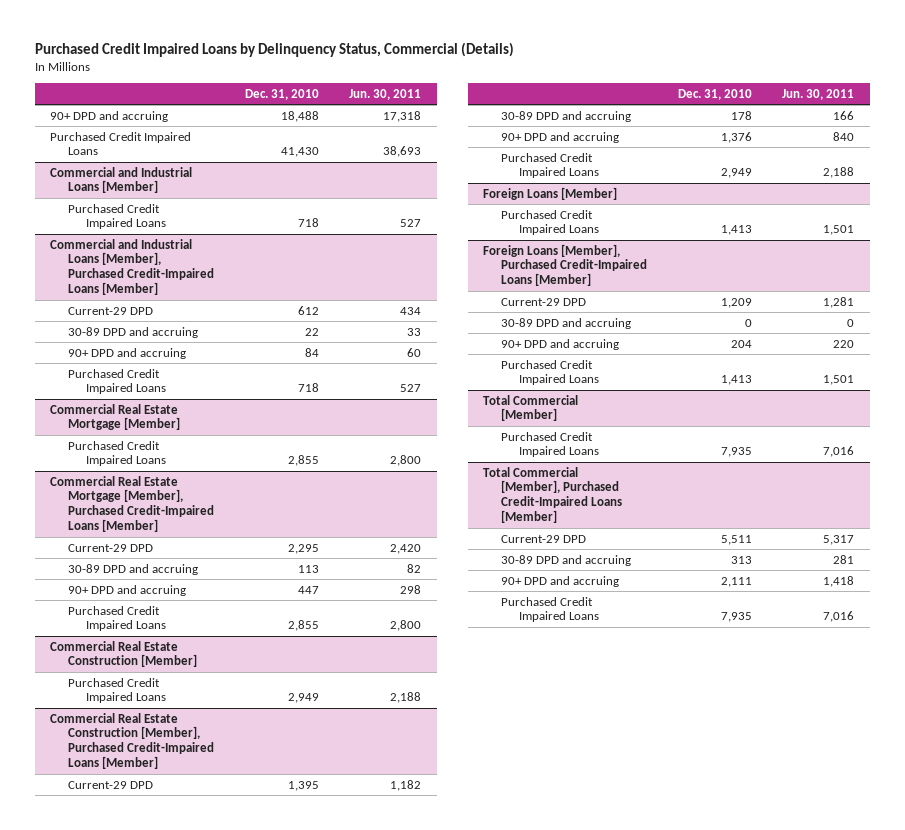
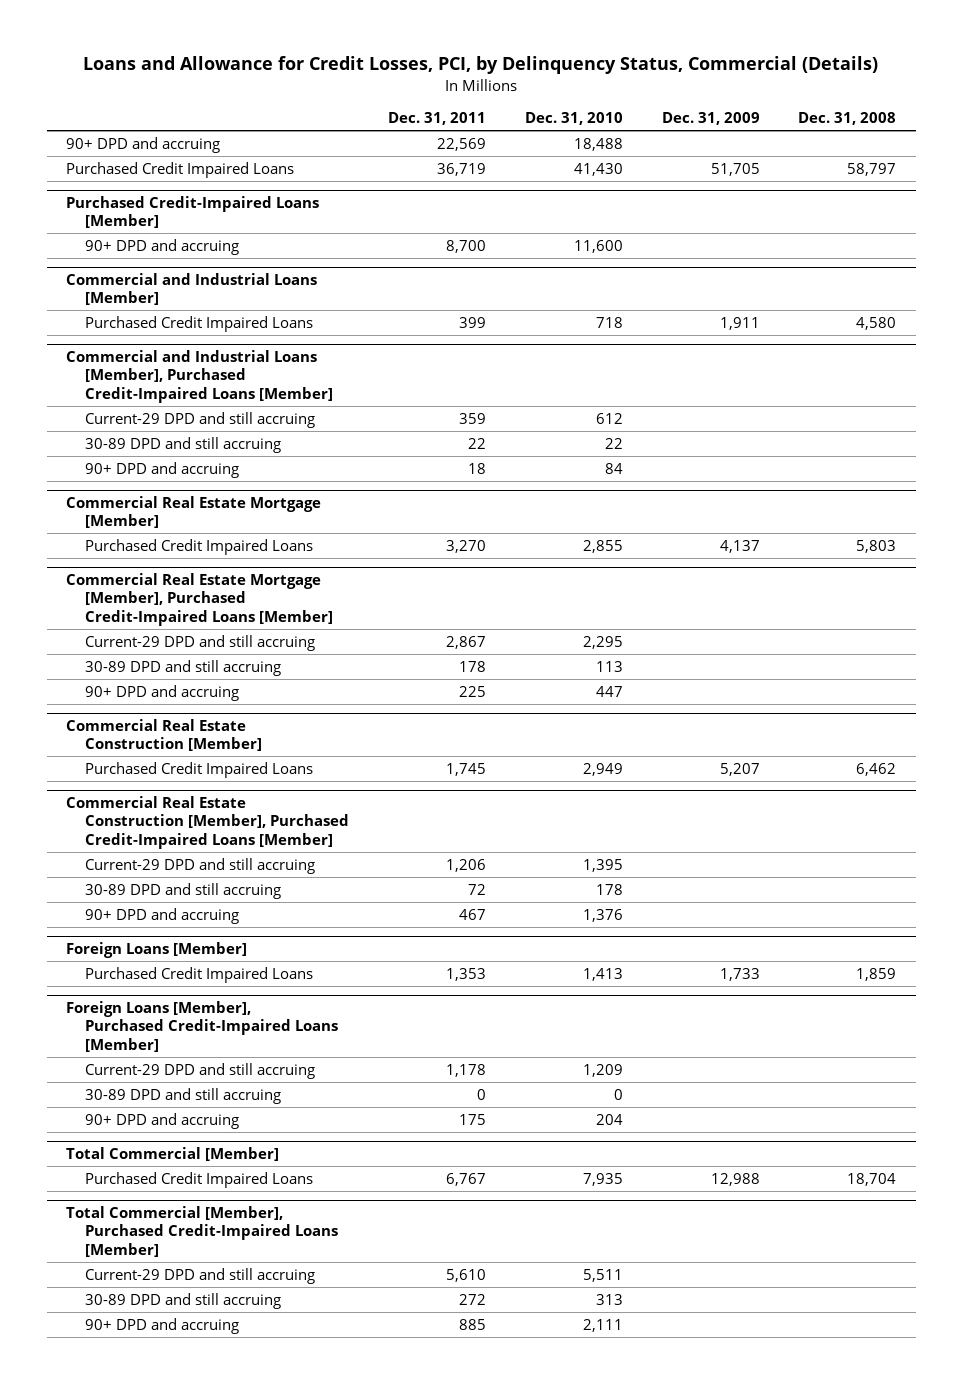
[34,42,514,58] Purchased Credit Impaired Loans by Delinquency Status, Commercial (Details) -> [83,56,879,75] Loans and Allowance for Credit Losses, PCI, by Delinquency Status, Commercial (Details)
[349,88,422,100] Jun. 30, 2011 -> none
none -> [388,112,487,126] Dec. 31, 2011
none -> [661,112,760,126] Dec. 31, 2009
none -> [798,112,897,126] Dec. 31, 2008
none -> [66,195,320,229] Purchased Credit-Impaired Loans [Member]
none -> [85,238,240,255] 90+ DPD and accruing
[67,306,153,315] Current-29 DPD -> [85,411,316,428] Current-29 DPD and still accruing
[67,326,198,338] 30-89 DPD and accruing -> [85,436,282,453] 30-89 DPD and still accruing
[67,368,166,395] Purchased Credit Impaired Loans -> none
[67,543,153,552] Current-29 DPD -> [85,634,316,651] Current-29 DPD and still accruing
[67,563,198,575] 30-89 DPD and accruing -> [85,659,282,676] 30-89 DPD and still accruing
[67,605,166,632] Purchased Credit Impaired Loans -> none
[67,780,153,789] Current-29 DPD -> [85,857,316,874] Current-29 DPD and still accruing
[500,110,631,122] 30-89 DPD and accruing -> [85,882,282,899] 30-89 DPD and still accruing
[500,152,599,179] Purchased Credit Impaired Loans -> none
[500,297,586,306] Current-29 DPD -> [85,1062,316,1079] Current-29 DPD and still accruing
[500,317,631,329] 30-89 DPD and accruing -> [85,1087,282,1104] 30-89 DPD and still accruing
[500,359,599,386] Purchased Credit Impaired Loans -> none
[500,534,586,543] Current-29 DPD -> [85,1267,316,1284] Current-29 DPD and still accruing
[500,554,631,566] 30-89 DPD and accruing -> [85,1292,282,1309] 30-89 DPD and still accruing
[500,596,599,623] Purchased Credit Impaired Loans -> none

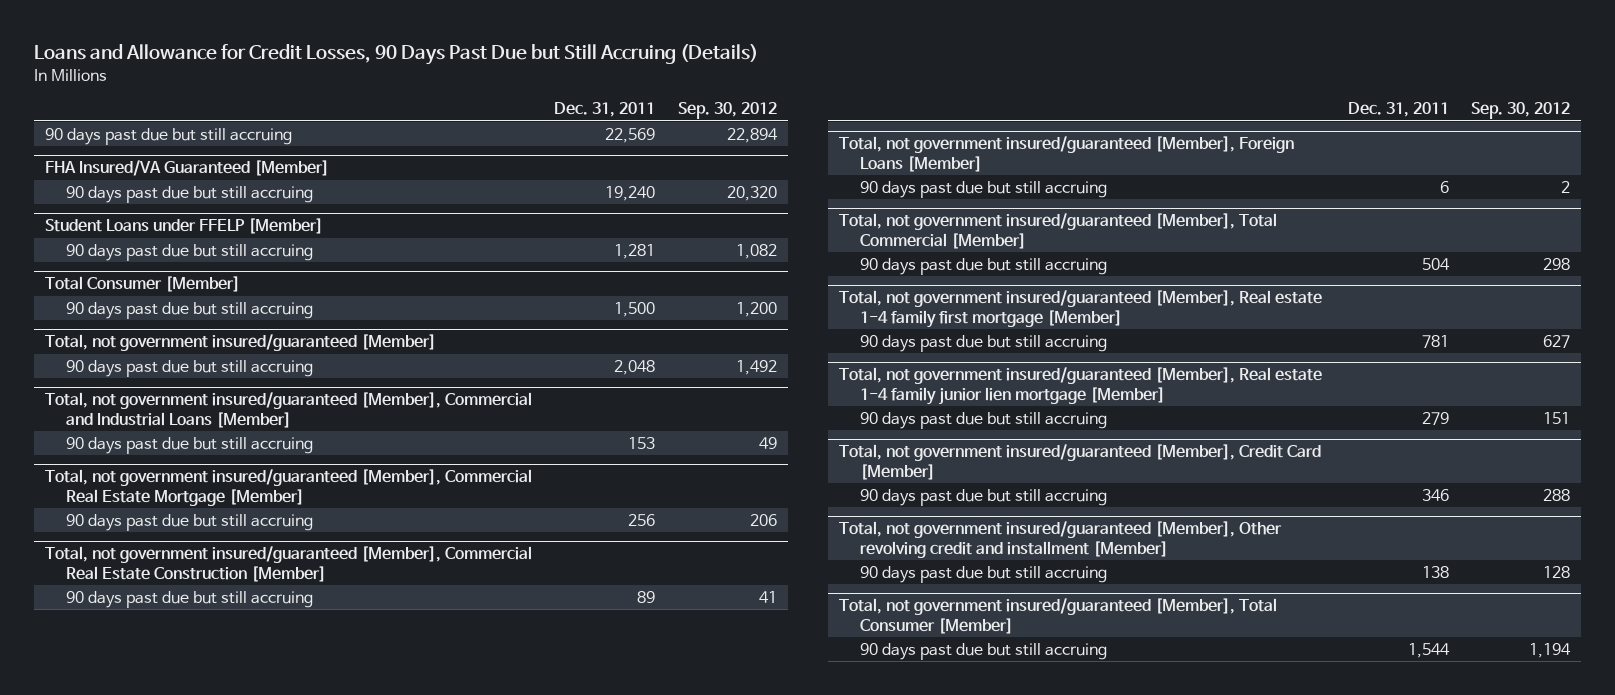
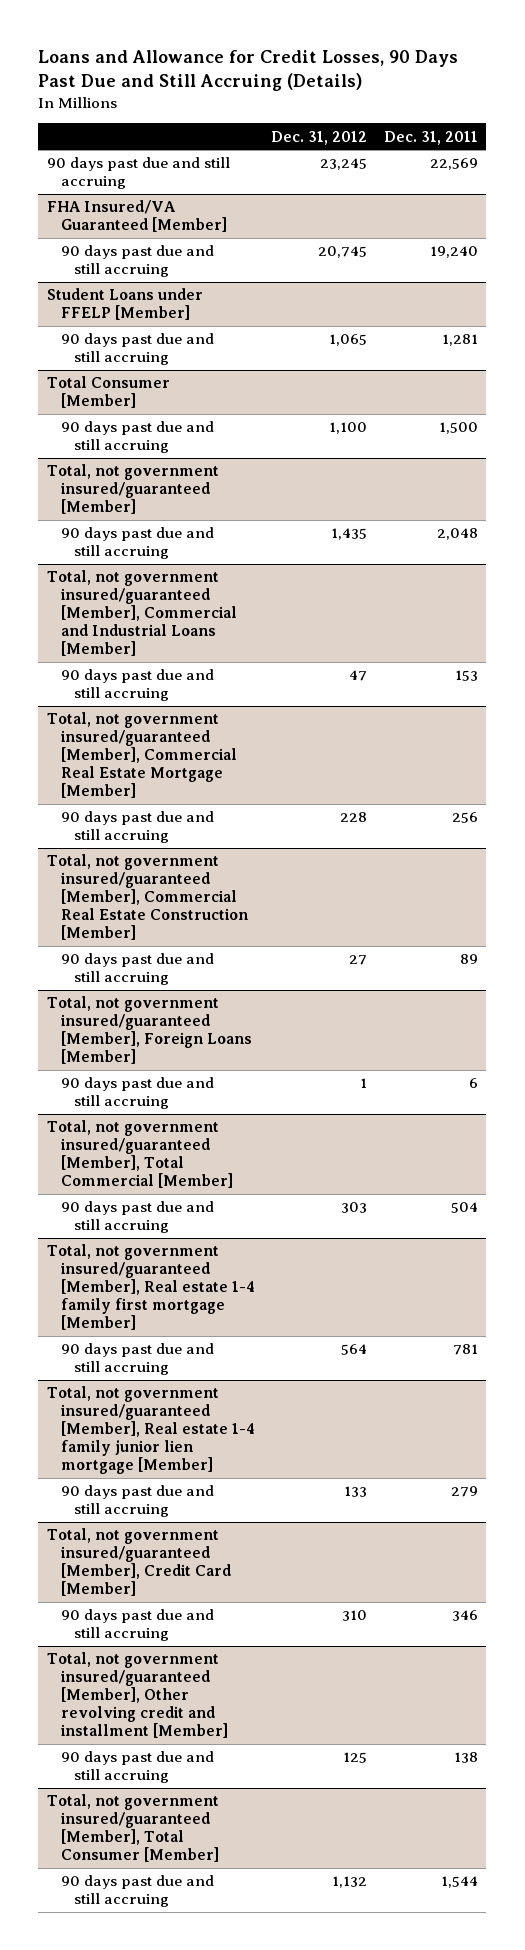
[34,43,759,65] Loans and Allowance for Credit Losses, 90 Days Past Due but Still Accruing (Details) -> [38,49,459,91] Loans and Allowance for Credit Losses, 90 Days Past Due and Still Accruing (Details)
[677,102,777,120] Sep. 30, 2012 -> none
none -> [271,130,368,145] Dec. 31, 2012
[45,127,293,145] 90 days past due but still accruing -> [46,157,230,190] 90 days past due and still accruing
[66,185,314,203] 90 days past due but still accruing -> [60,245,214,278] 90 days past due and still accruing
[66,243,314,261] 90 days past due but still accruing -> [60,333,214,366] 90 days past due and still accruing
[66,301,314,319] 90 days past due but still accruing -> [60,421,214,454] 90 days past due and still accruing
[66,359,314,377] 90 days past due but still accruing -> [60,527,214,560] 90 days past due and still accruing
[66,436,314,454] 90 days past due but still accruing -> [60,669,214,702] 90 days past due and still accruing
[66,513,314,531] 90 days past due but still accruing -> [60,811,214,844] 90 days past due and still accruing
[66,590,314,608] 90 days past due but still accruing -> [60,953,214,986] 90 days past due and still accruing
[859,180,1107,198] 90 days past due but still accruing -> [60,1077,214,1110] 90 days past due and still accruing
[859,257,1107,275] 90 days past due but still accruing -> [60,1201,214,1234] 90 days past due and still accruing
[859,334,1107,352] 90 days past due but still accruing -> [60,1343,214,1376] 90 days past due and still accruing
[859,411,1107,429] 90 days past due but still accruing -> [60,1485,214,1518] 90 days past due and still accruing
[859,488,1107,506] 90 days past due but still accruing -> [60,1609,214,1642] 90 days past due and still accruing
[859,565,1107,583] 90 days past due but still accruing -> [60,1751,214,1784] 90 days past due and still accruing
[859,642,1107,660] 90 days past due but still accruing -> [60,1875,214,1908] 90 days past due and still accruing

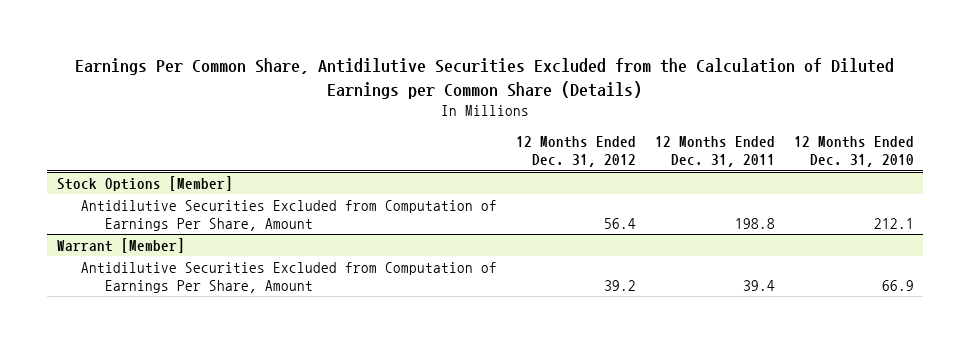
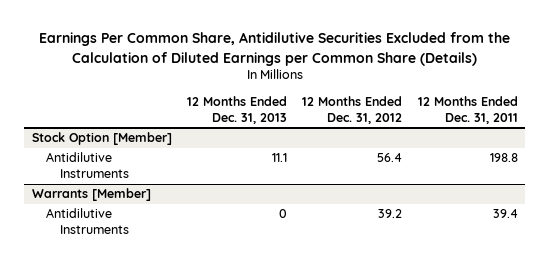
[793,136,914,168] 12 Months Ended Dec. 31, 2010 -> none
none -> [187,95,288,124] 12 Months Ended Dec. 31, 2013
[56,175,233,191] Stock Options [Member] -> [31,132,172,146] Stock Option [Member]
[80,199,497,231] Antidilutive Securities Excluded from Computation of Earnings Per Share, Amount -> [46,152,130,179] Antidilutive Instruments
[56,237,185,253] Warrant [Member] -> [31,188,151,202] Warrants [Member]
[80,261,497,293] Antidilutive Securities Excluded from Computation of Earnings Per Share, Amount -> [46,208,130,235] Antidilutive Instruments

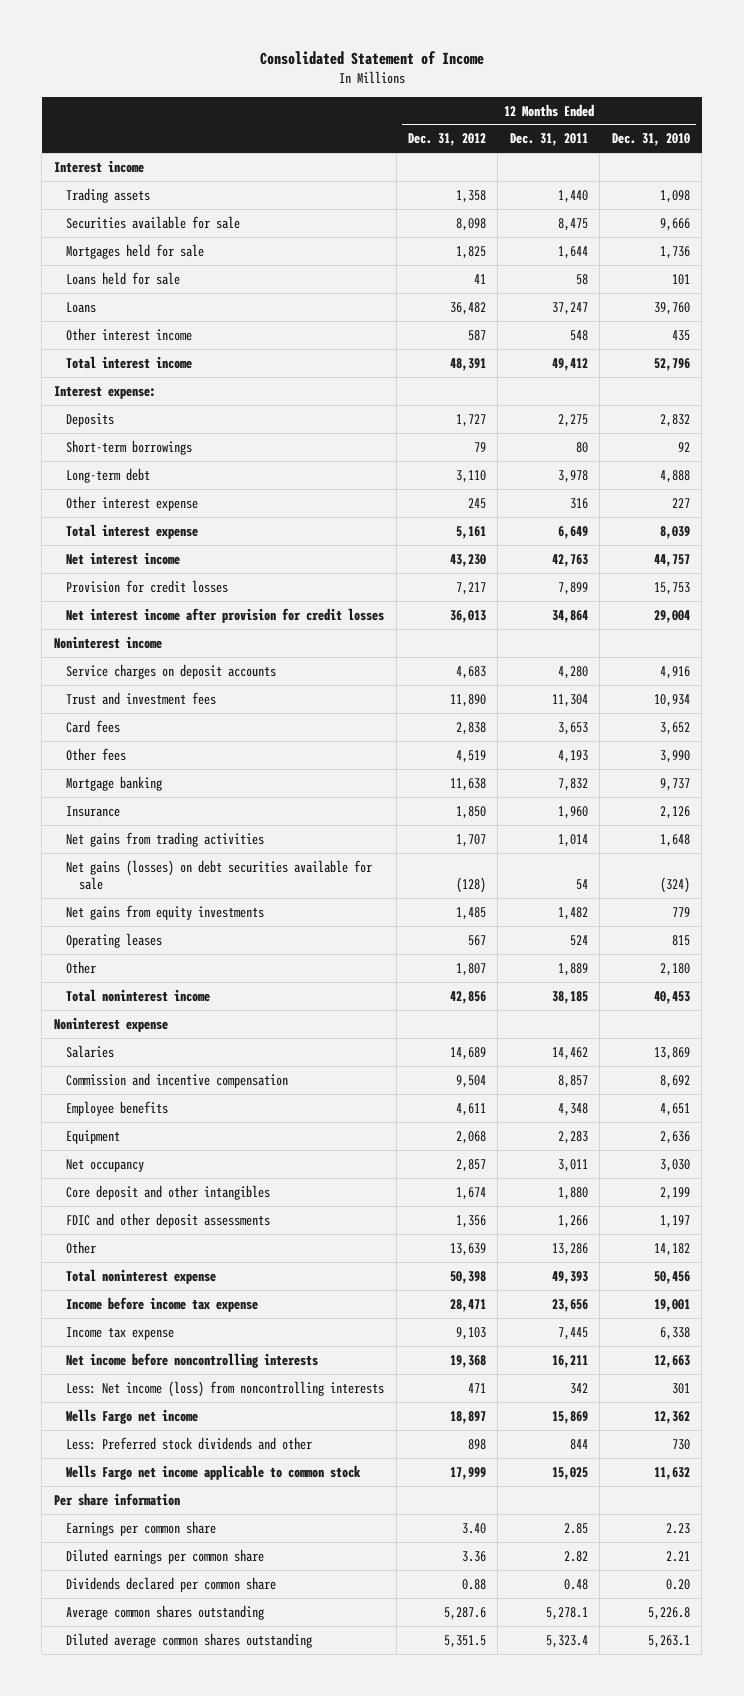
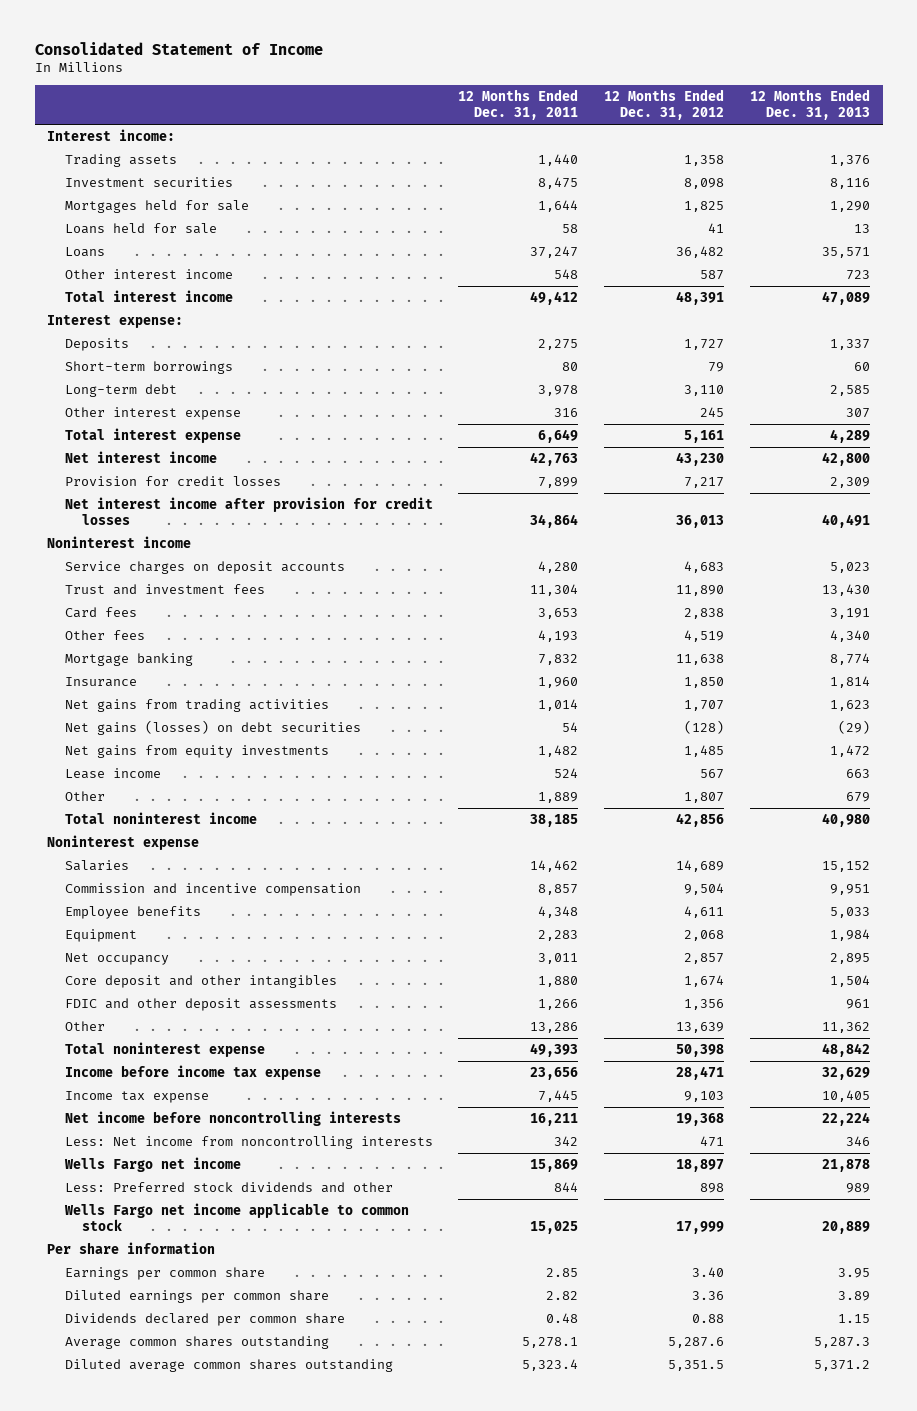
[611,133,690,147] Dec. 31, 2010 -> none
none -> [749,89,870,121] 12 Months Ended Dec. 31, 2013
[53,159,144,173] Interest income -> [47,128,176,141] Interest income:
[66,215,241,229] Securities available for sale -> [64,176,233,187] Investment securities
[66,859,373,890] Net gains (losses) on debt securities available for sale -> [64,719,361,735] Net gains (losses) on debt securities
[66,932,163,948] Operating leases -> [64,767,161,779] Lease income
[66,1380,385,1397] Less: Net income (loss) from noncontrolling interests -> [64,1135,433,1149] Less: Net income from noncontrolling interests

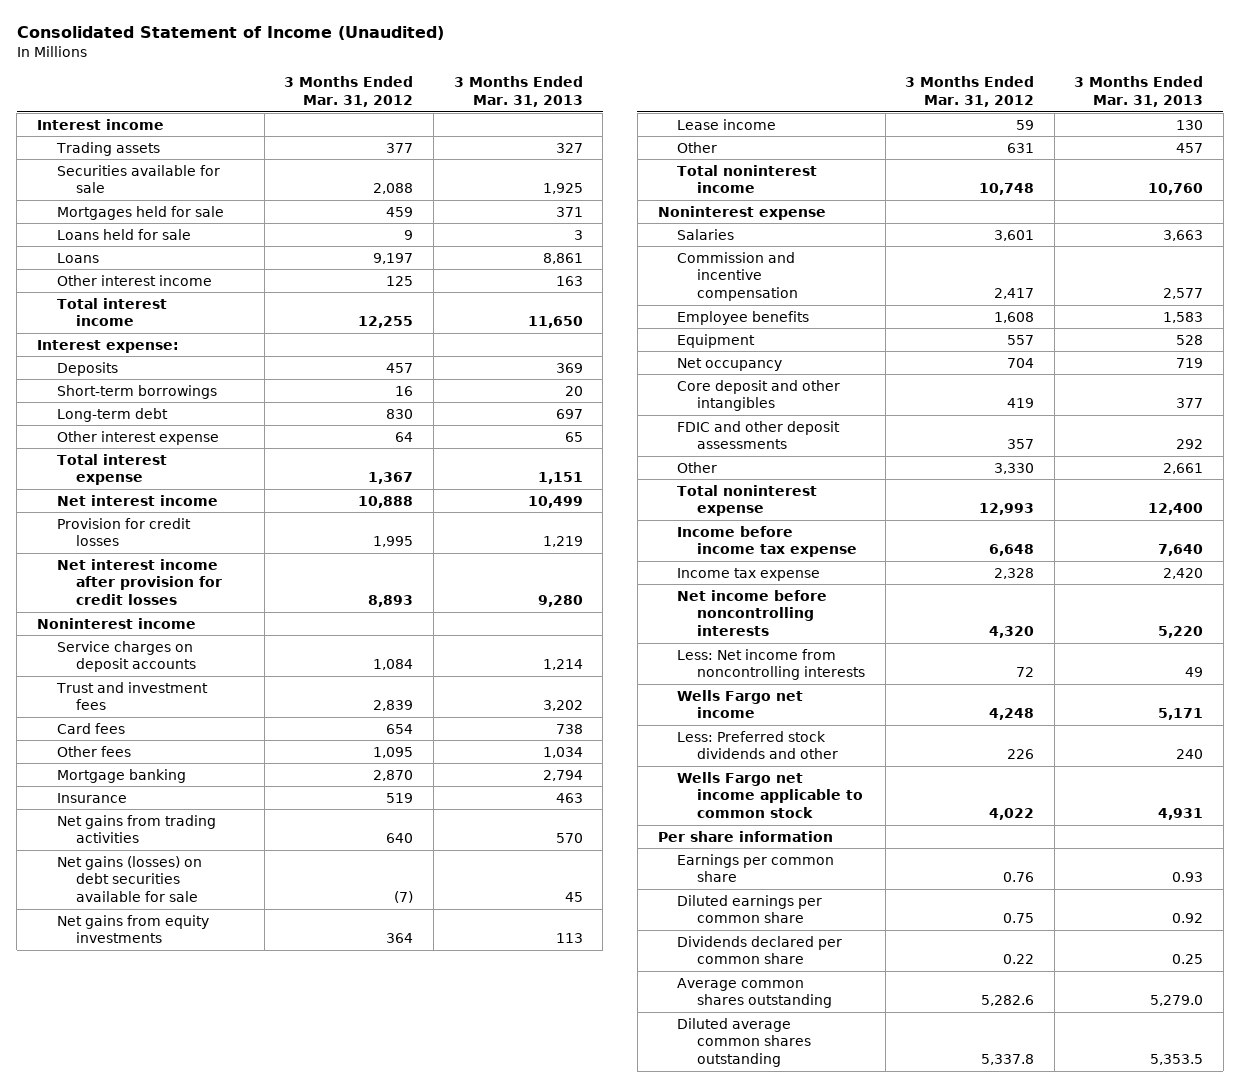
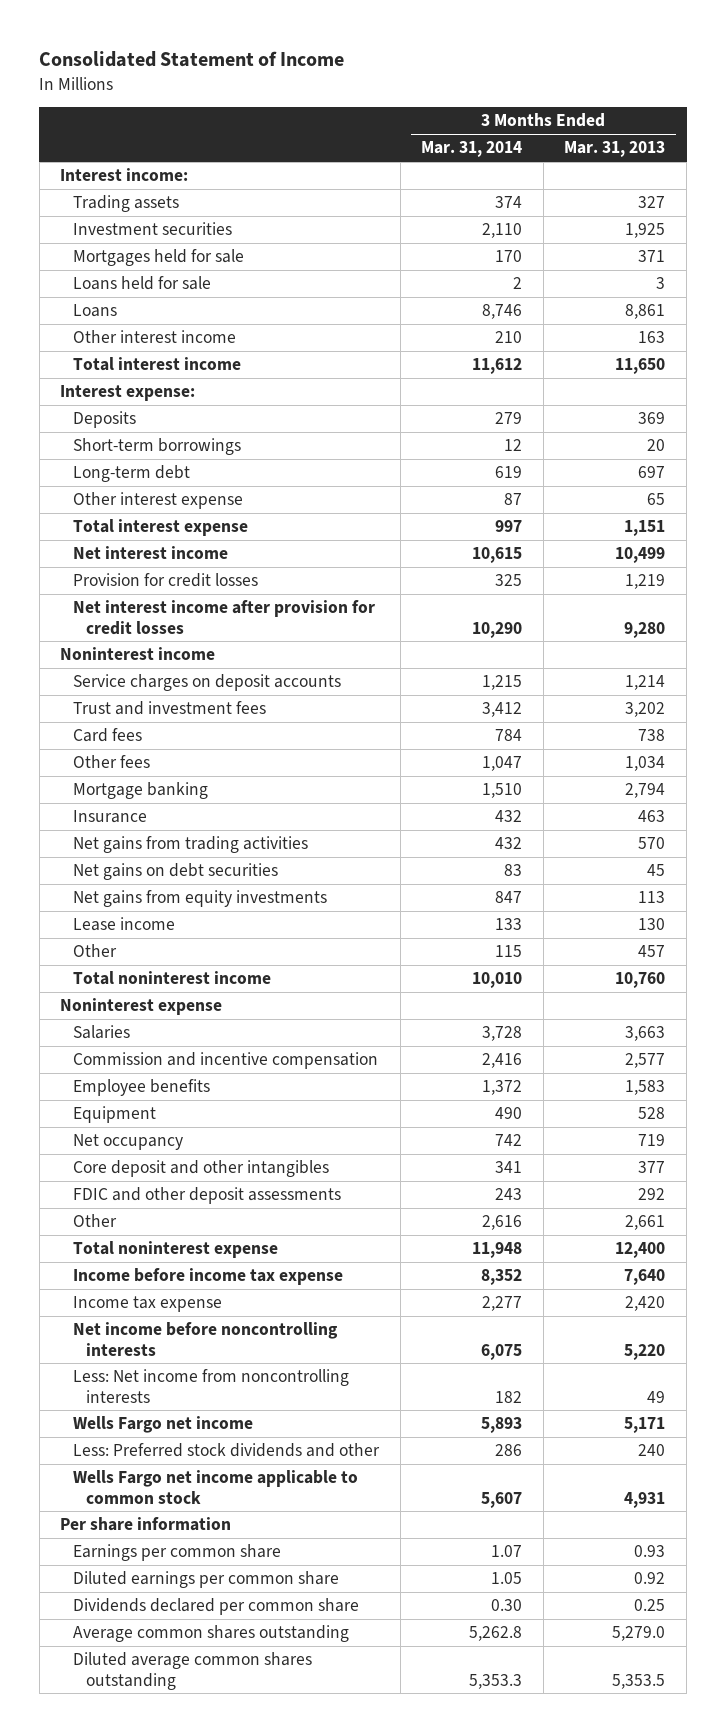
[16,26,444,41] Consolidated Statement of Income (Unaudited) -> [39,51,345,68] Consolidated Statement of Income
[284,76,414,108] 3 Months Ended Mar. 31, 2012 -> none
none -> [421,141,523,158] Mar. 31, 2014
[36,118,164,130] Interest income -> [60,168,189,182] Interest income:
[56,164,220,194] Securities available for sale -> [72,222,232,236] Investment securities
[56,855,202,903] Net gains (losses) on debt securities available for sale -> [72,863,278,881] Net gains on debt securities

